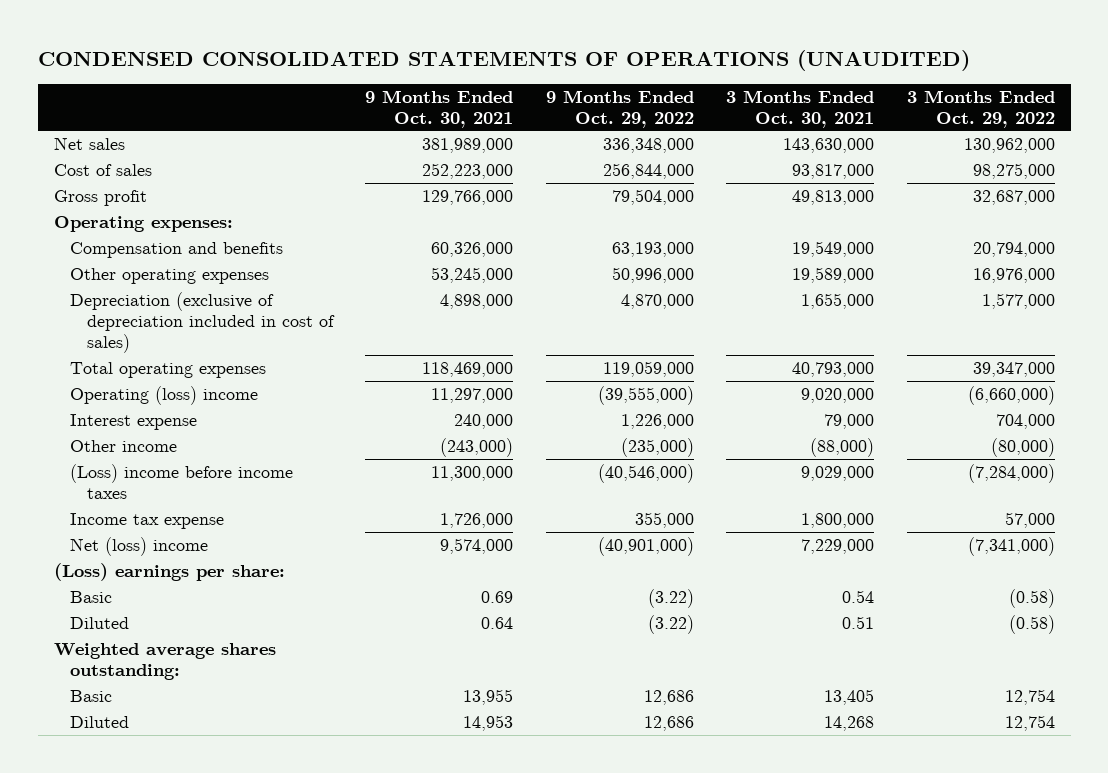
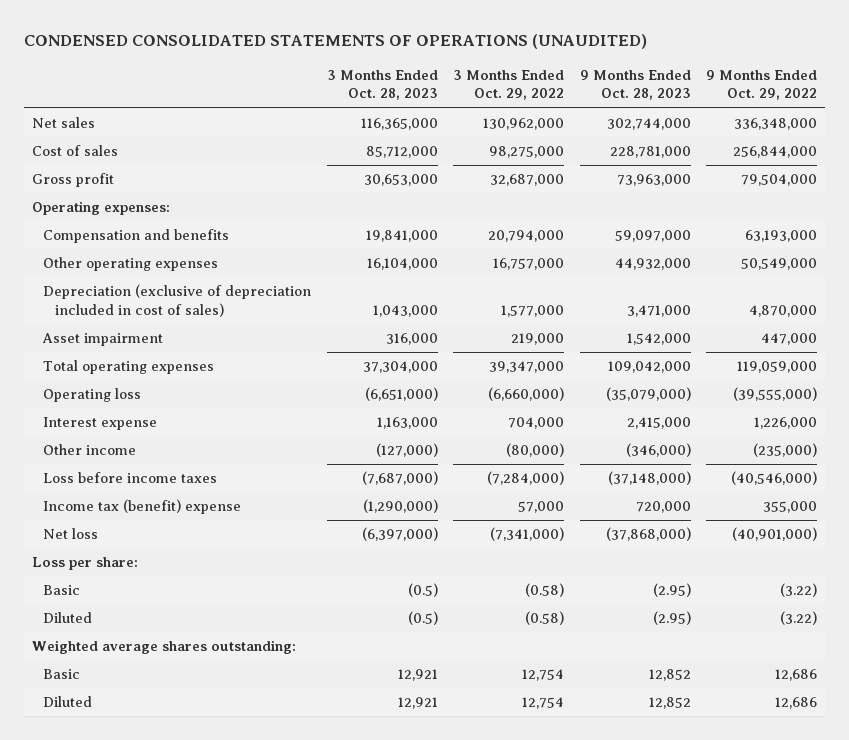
[365,89,514,128] 9 Months Ended Oct. 30, 2021 -> none
[726,89,875,128] 3 Months Ended Oct. 30, 2021 -> none
none -> [326,69,438,101] 3 Months Ended Oct. 28, 2023
none -> [579,69,691,101] 9 Months Ended Oct. 28, 2023
[611,267,694,284] 50,996,000 -> [740,258,817,271] 50,549,000
[972,268,1055,284] 16,976,000 -> [493,258,565,271] 16,757,000
none -> [42,333,164,347] Asset impairment
[70,386,259,406] Operating (loss) income -> [43,388,142,403] Operating loss
[70,464,294,499] (Loss) income before income taxes -> [43,472,218,484] Loss before income taxes
[70,513,225,530] Income tax expense -> [43,499,242,515] Income tax (benefit) expense
[70,537,209,557] Net (loss) income -> [43,528,99,540] Net loss
[53,563,285,582] (Loss) earnings per share: -> [31,557,138,571] Loss per share:

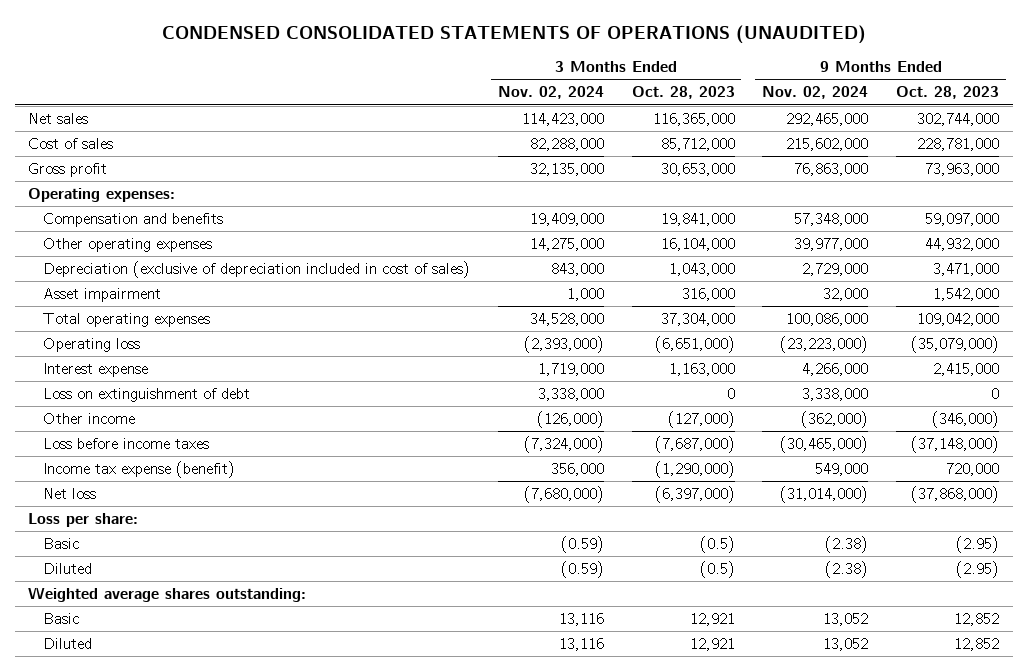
[453,69,565,101] 3 Months Ended Oct. 29, 2022 -> none
[705,69,817,101] 9 Months Ended Oct. 29, 2022 -> none
none -> [497,86,604,100] Nov. 02, 2024
none -> [762,86,869,100] Nov. 02, 2024
none -> [43,387,251,402] Loss on extinguishment of debt
[43,499,242,515] Income tax (benefit) expense -> [43,460,236,478] Income tax expense (benefit)

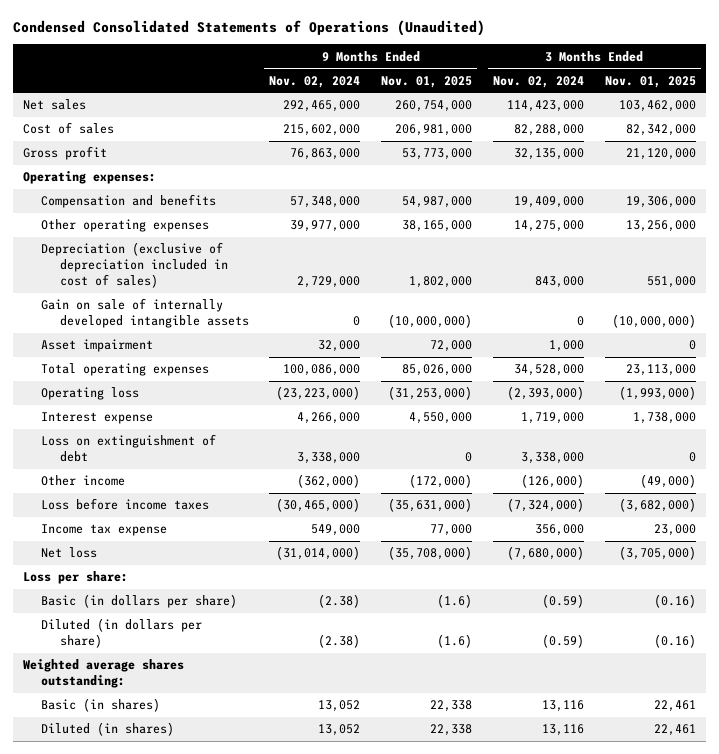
[161,24,866,44] CONDENSED CONSOLIDATED STATEMENTS OF OPERATIONS (UNAUDITED) -> [12,19,485,36] Condensed Consolidated Statements of Operations (Unaudited)
[631,86,735,100] Oct. 28, 2023 -> none
[895,86,999,100] Oct. 28, 2023 -> none
none -> [381,75,473,88] Nov. 01, 2025
none -> [604,75,696,88] Nov. 01, 2025
none -> [41,298,249,329] Gain on sale of internally developed intangible assets
[43,460,236,478] Income tax expense (benefit) -> [41,524,168,537] Income tax expense
[43,537,80,549] Basic -> [41,594,238,609] Basic (in dollars per share)
[43,562,93,574] Diluted -> [41,618,203,649] Diluted (in dollars per share)
[43,612,80,624] Basic -> [41,698,161,713] Basic (in shares)
[43,637,93,649] Diluted -> [41,722,175,737] Diluted (in shares)

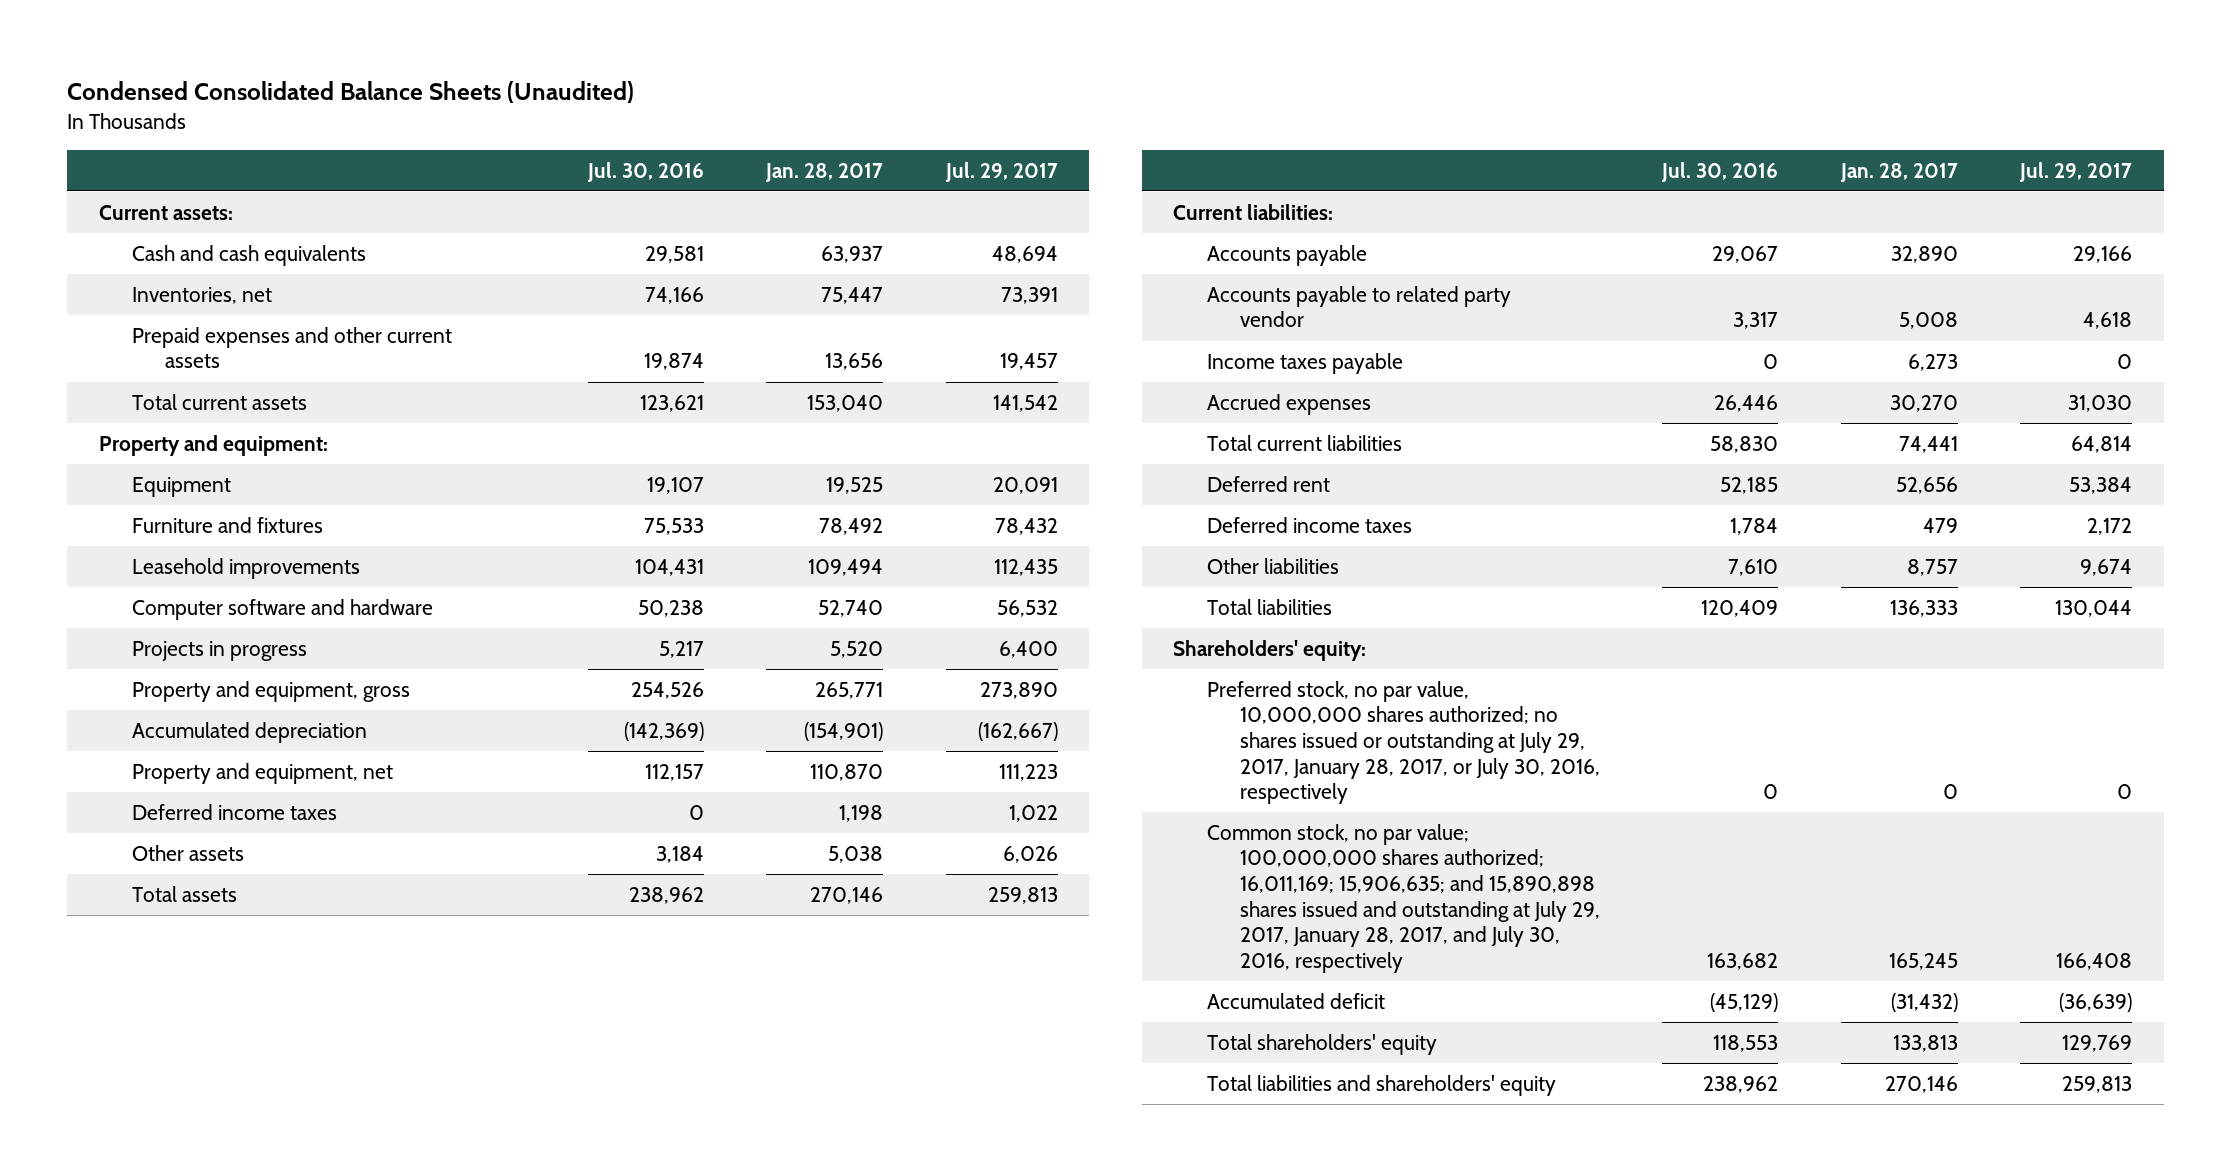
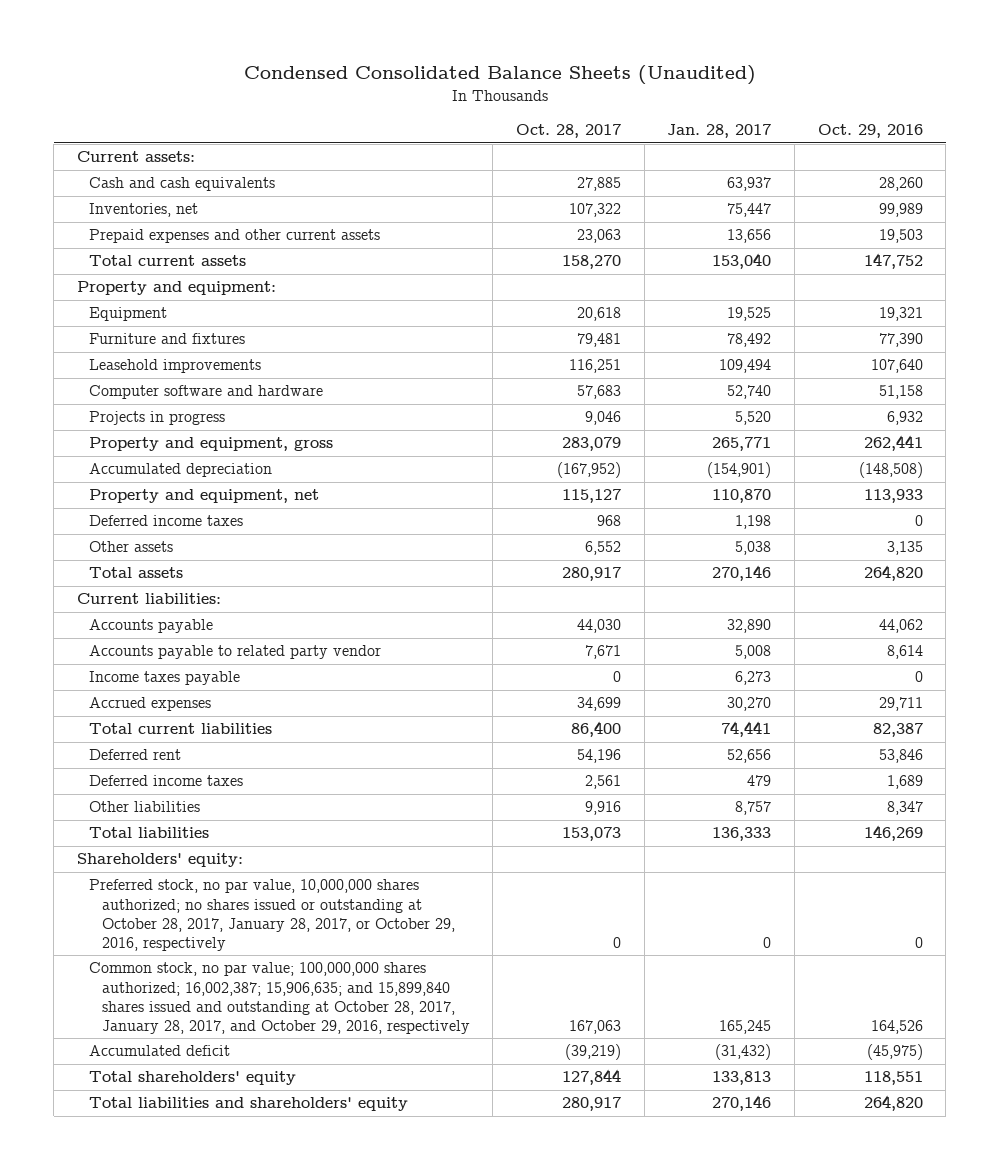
[586,161,704,182] Jul. 30, 2016 -> none
[944,161,1058,182] Jul. 29, 2017 -> none
none -> [515,124,621,139] Oct. 28, 2017
none -> [817,124,923,139] Oct. 29, 2016
[1206,680,1601,805] Preferred stock, no par value, 10,000,000 shares authorized; no shares issued or outstanding at July 29, 2017, January 28, 2017, or July 30, 2016, respectively -> [89,879,455,952] Preferred stock, no par value, 10,000,000 shares authorized; no shares issued or outstanding at October 28, 2017, January 28, 2017, or October 29, 2016, respectively
[1206,823,1601,973] Common stock, no par value; 100,000,000 shares authorized; 16,011,169; 15,906,635; and 15,890,898 shares issued and outstanding at July 29, 2017, January 28, 2017, and July 30, 2016, respectively -> [89,962,470,1035] Common stock, no par value; 100,000,000 shares authorized; 16,002,387; 15,906,635; and 15,899,840 shares issued and outstanding at October 28, 2017, January 28, 2017, and October 29, 2016, respectively

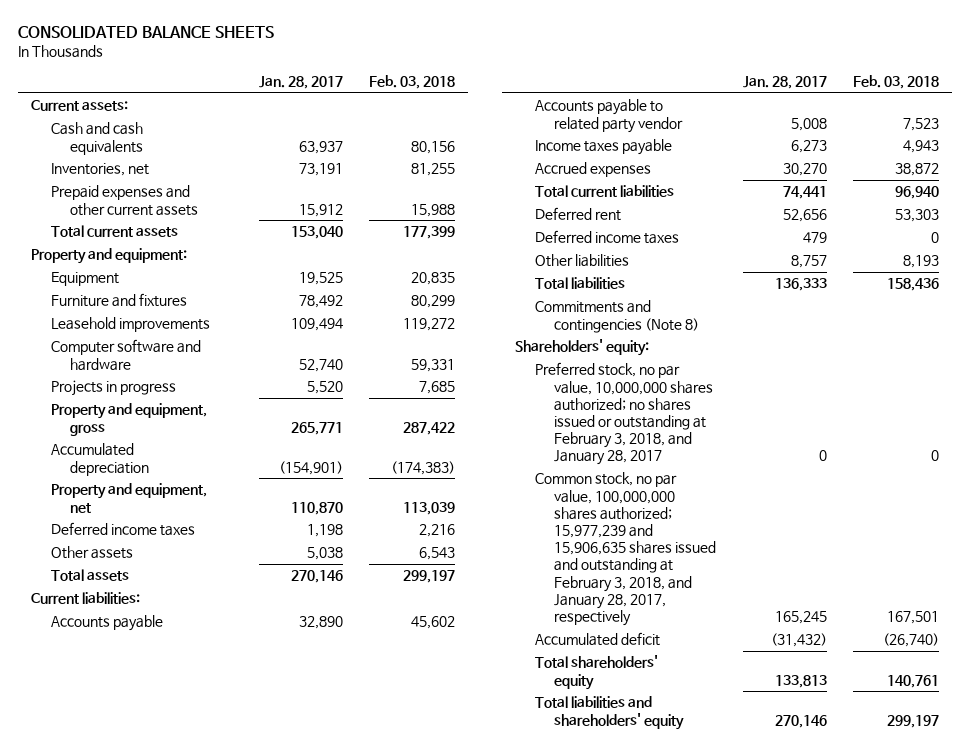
[243,65,756,86] Condensed Consolidated Balance Sheets (Unaudited) -> [17,26,274,39] CONSOLIDATED BALANCE SHEETS
[515,124,621,139] Oct. 28, 2017 -> none
[817,124,923,139] Oct. 29, 2016 -> none
none -> [369,75,456,90] Feb. 03, 2018
[727,203,772,218] 75,447 -> [298,163,343,177] 73,191
[727,229,772,244] 13,656 -> [298,203,343,217] 15,912
none -> [534,300,700,333] Commitments and contingencies (Note 8)
[89,879,455,952] Preferred stock, no par value, 10,000,000 shares authorized; no shares issued or outstanding at October 28, 2017, January 28, 2017, or October 29, 2016, respectively -> [534,362,714,466] Preferred stock, no par value, 10,000,000 shares authorized; no shares issued or outstanding at February 3, 2018, and January 28, 2017
[89,962,470,1035] Common stock, no par value; 100,000,000 shares authorized; 16,002,387; 15,906,635; and 15,899,840 shares issued and outstanding at October 28, 2017, January 28, 2017, and October 29, 2016, respectively -> [534,472,717,627] Common stock, no par value, 100,000,000 shares authorized; 15,977,239 and 15,906,635 shares issued and outstanding at February 3, 2018, and January 28, 2017, respectively

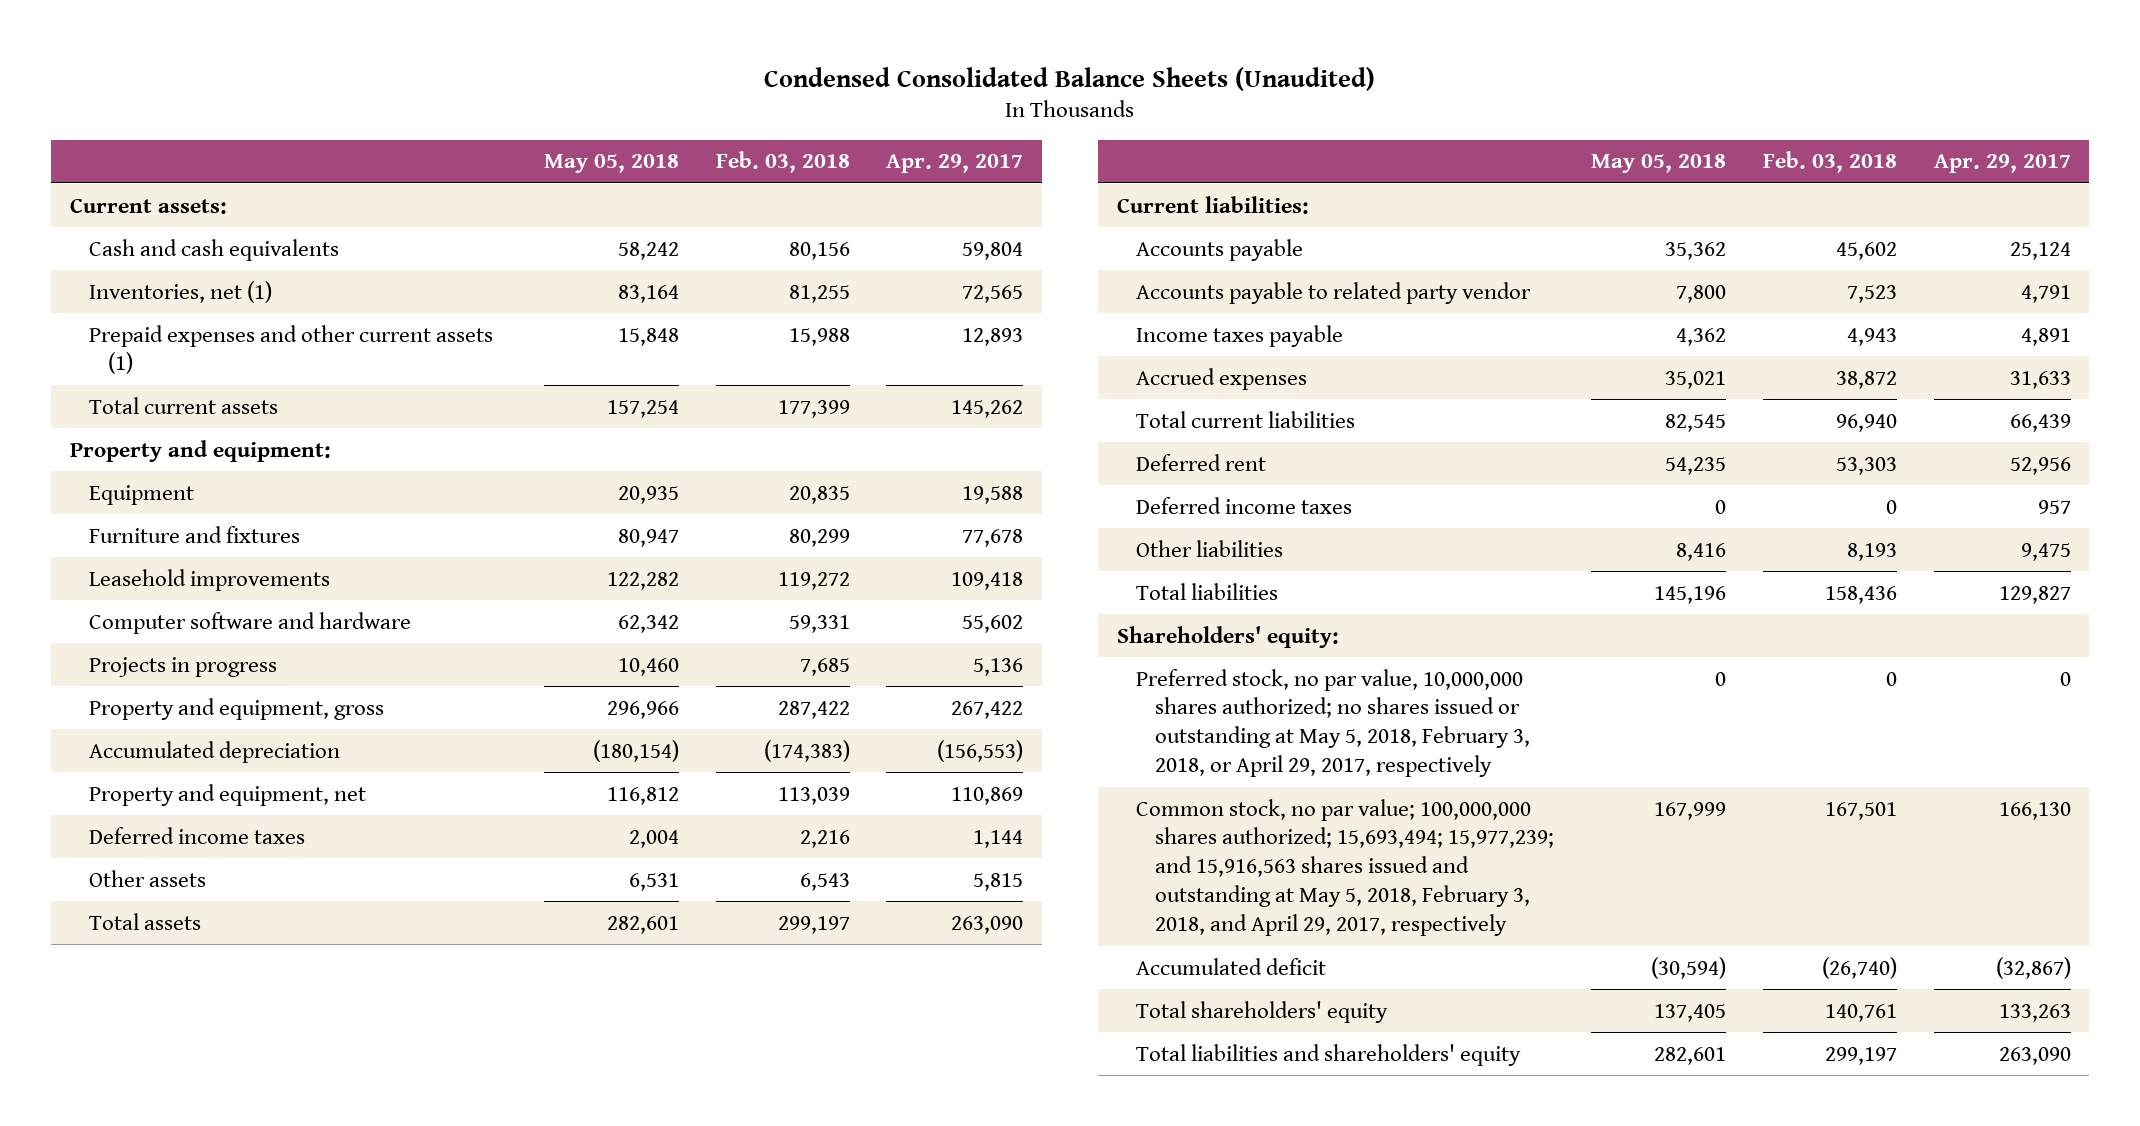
[17,26,274,39] CONSOLIDATED BALANCE SHEETS -> [764,66,1376,91] Condensed Consolidated Balance Sheets (Unaudited)
[258,76,343,90] Jan. 28, 2017 -> none
none -> [543,154,679,174] May 05, 2018
none -> [886,154,1024,174] Apr. 29, 2017
[50,163,149,177] Inventories, net -> [88,280,272,303] Inventories, net (1)
[50,185,199,216] Prepaid expenses and other current assets -> [88,324,493,375] Prepaid expenses and other current assets (1)
[534,300,700,333] Commitments and contingencies (Note 8) -> none
[534,362,714,466] Preferred stock, no par value, 10,000,000 shares authorized; no shares issued or outstanding at February 3, 2018, and January 28, 2017 -> [1135,668,1530,778] Preferred stock, no par value, 10,000,000 shares authorized; no shares issued or outstanding at May 5, 2018, February 3, 2018, or April 29, 2017, respectively
[534,472,717,627] Common stock, no par value, 100,000,000 shares authorized; 15,977,239 and 15,906,635 shares issued and outstanding at February 3, 2018, and January 28, 2017, respectively -> [1135,798,1554,937] Common stock, no par value; 100,000,000 shares authorized; 15,693,494; 15,977,239; and 15,916,563 shares issued and outstanding at May 5, 2018, February 3, 2018, and April 29, 2017, respectively

